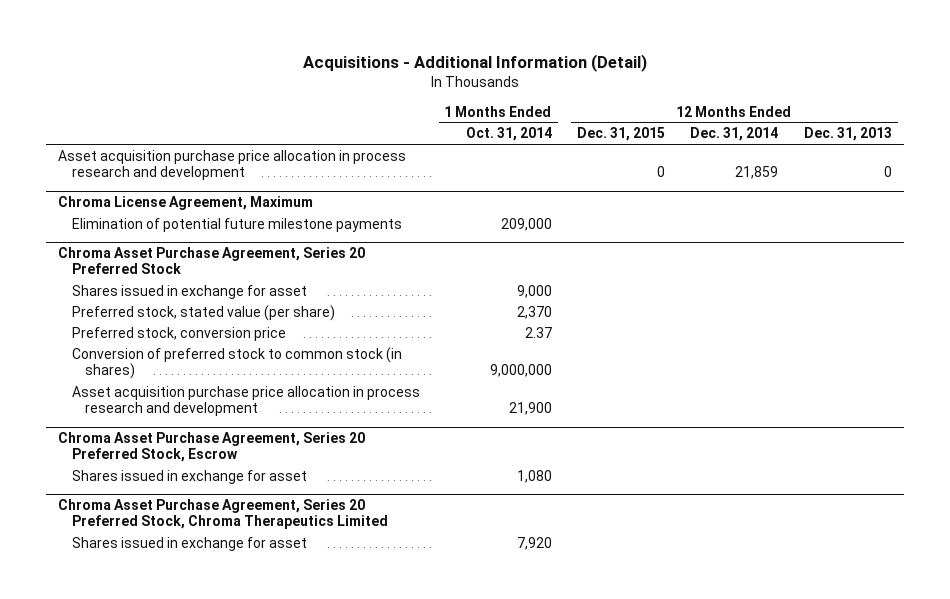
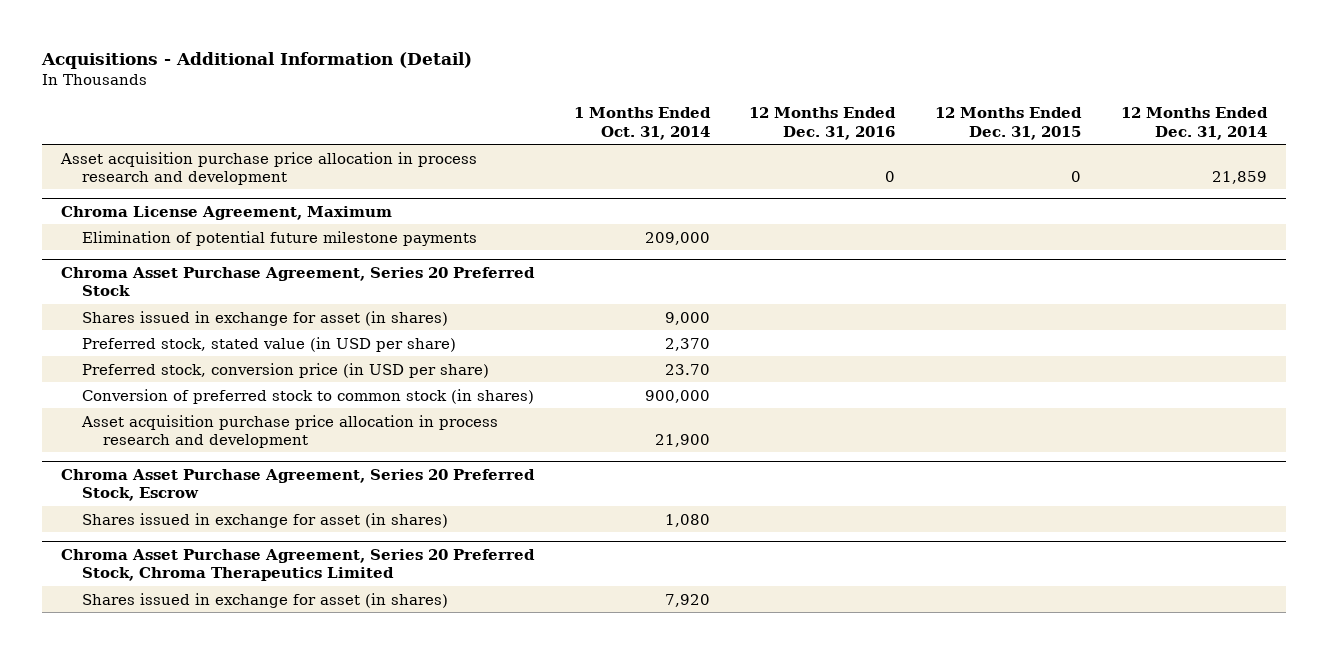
[803,127,892,142] Dec. 31, 2013 -> none
none -> [749,107,897,140] 12 Months Ended Dec. 31, 2016
[71,284,307,299] Shares issued in exchange for asset -> [82,310,449,326] Shares issued in exchange for asset (in shares)
[71,304,335,321] Preferred stock, stated value (per share) -> [82,336,457,352] Preferred stock, stated value (in USD per share)
[71,326,286,341] Preferred stock, conversion price -> [82,362,490,378] Preferred stock, conversion price (in USD per share)
[524,326,552,338] 2.37 -> [664,363,710,375] 23.70
[489,364,552,378] 9,000,000 -> [644,389,710,403] 900,000
[71,469,307,484] Shares issued in exchange for asset -> [82,512,449,528] Shares issued in exchange for asset (in shares)
[71,536,307,551] Shares issued in exchange for asset -> [82,592,449,608] Shares issued in exchange for asset (in shares)

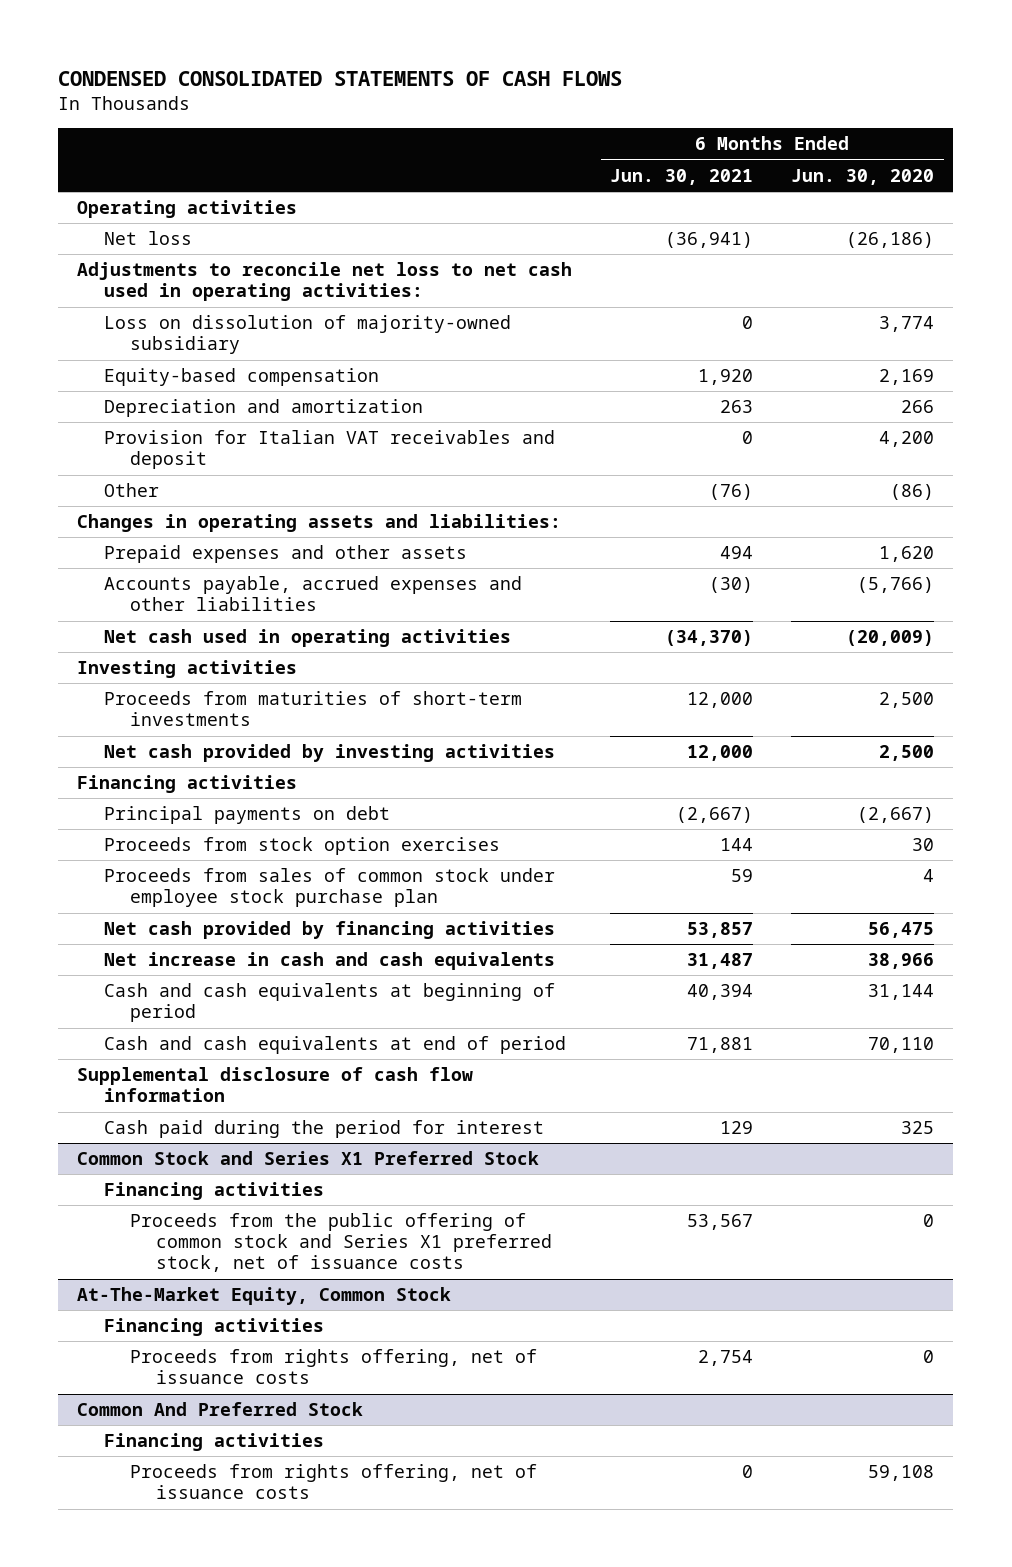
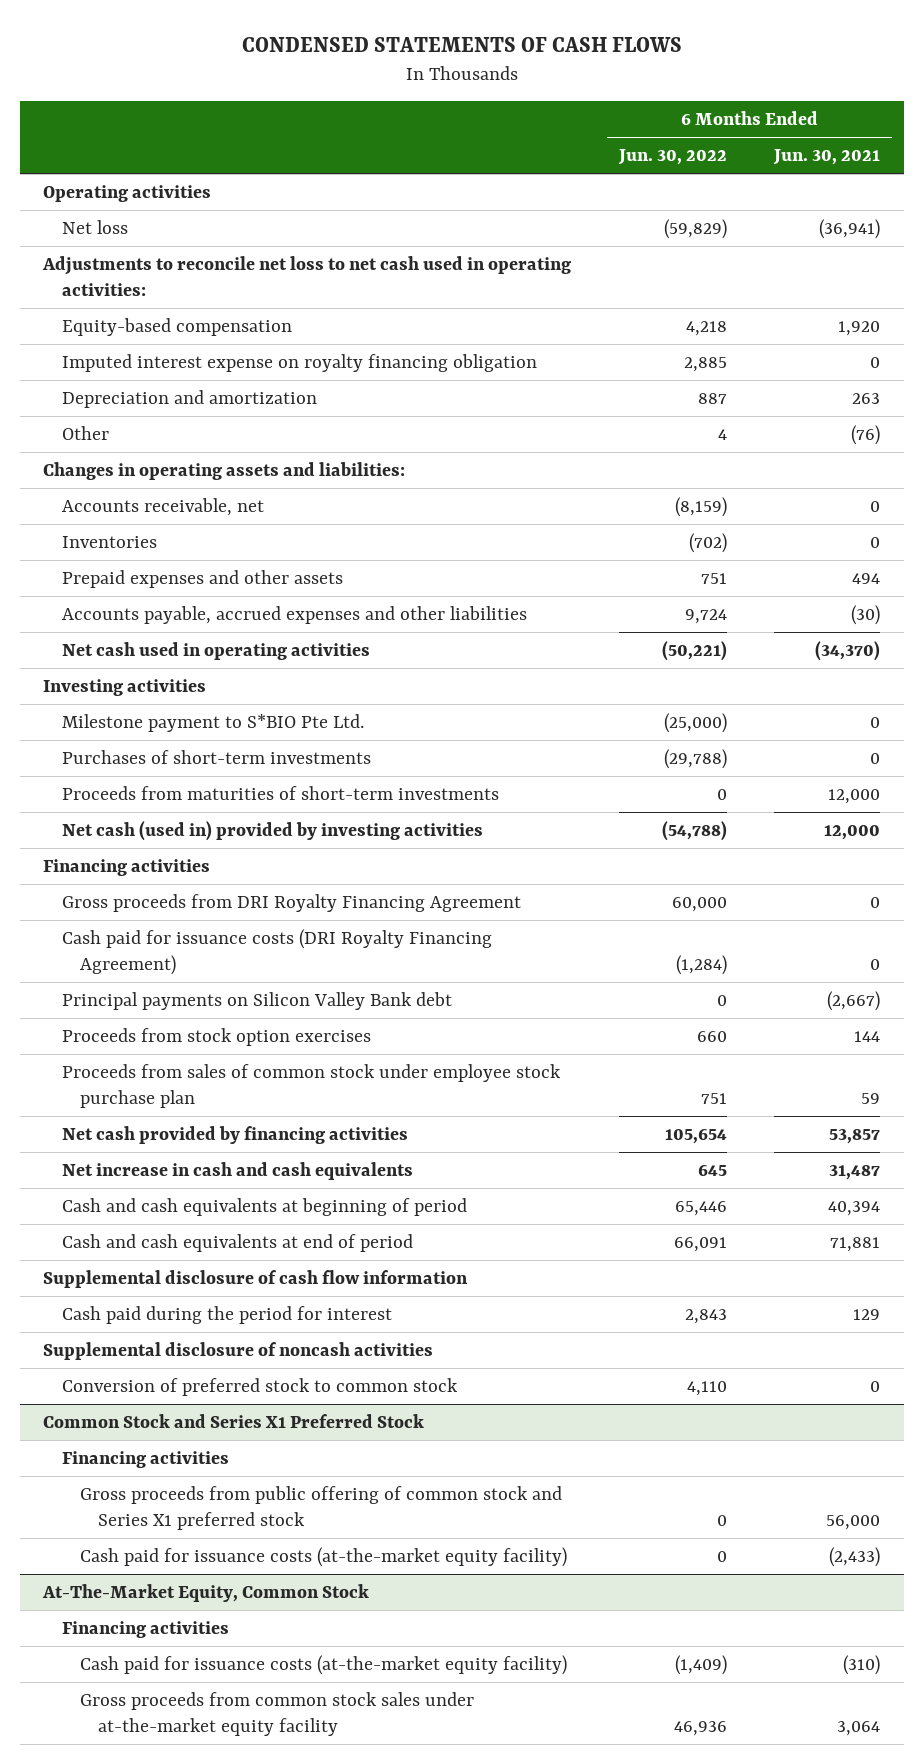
[58,71,623,87] CONDENSED CONSOLIDATED STATEMENTS OF CASH FLOWS -> [241,36,682,52] CONDENSED STATEMENTS OF CASH FLOWS
[791,168,935,185] Jun. 30, 2020 -> none
none -> [617,149,727,166] Jun. 30, 2022
[103,315,511,355] Loss on dissolution of majority-owned subsidiary -> none
none -> [61,354,537,373] Imputed interest expense on royalty financing obligation
[103,430,555,470] Provision for Italian VAT receivables and deposit -> none
none -> [61,498,264,517] Accounts receivable, net
none -> [61,536,157,549] Inventories
none -> [61,714,364,733] Milestone payment to S*BIO Pte Ltd.
none -> [61,750,371,765] Purchases of short-term investments
[103,744,555,763] Net cash provided by investing activities -> [61,821,483,842] Net cash (used in) provided by investing activities
none -> [61,894,521,913] Gross proceeds from DRI Royalty Financing Agreement
none -> [61,929,492,975] Cash paid for issuance costs (DRI Royalty Financing Agreement)
[103,806,390,825] Principal payments on debt -> [61,992,452,1011] Principal payments on Silicon Valley Bank debt
none -> [43,1342,434,1361] Supplemental disclosure of noncash activities
none -> [61,1378,458,1397] Conversion of preferred stock to common stock
[129,1213,552,1273] Proceeds from the public offering of common stock and Series X1 preferred stock, net of issuance costs -> [79,1486,562,1530] Gross proceeds from public offering of common stock and Series X1 preferred stock
[687,1214,754,1231] 53,567 -> [826,1514,881,1530] 56,000
none -> [79,1547,567,1568] Cash paid for issuance costs (at-the-market equity facility)
[129,1349,537,1385] Proceeds from rights offering, net of issuance costs -> none
[77,1402,364,1417] Common And Preferred Stock -> none
[103,1433,324,1452] Financing activities -> none
[129,1464,537,1500] Proceeds from rights offering, net of issuance costs -> none
none -> [79,1655,567,1676] Cash paid for issuance costs (at-the-market equity facility)
none -> [79,1692,474,1736] Gross proceeds from common stock sales under at-the-market equity facility

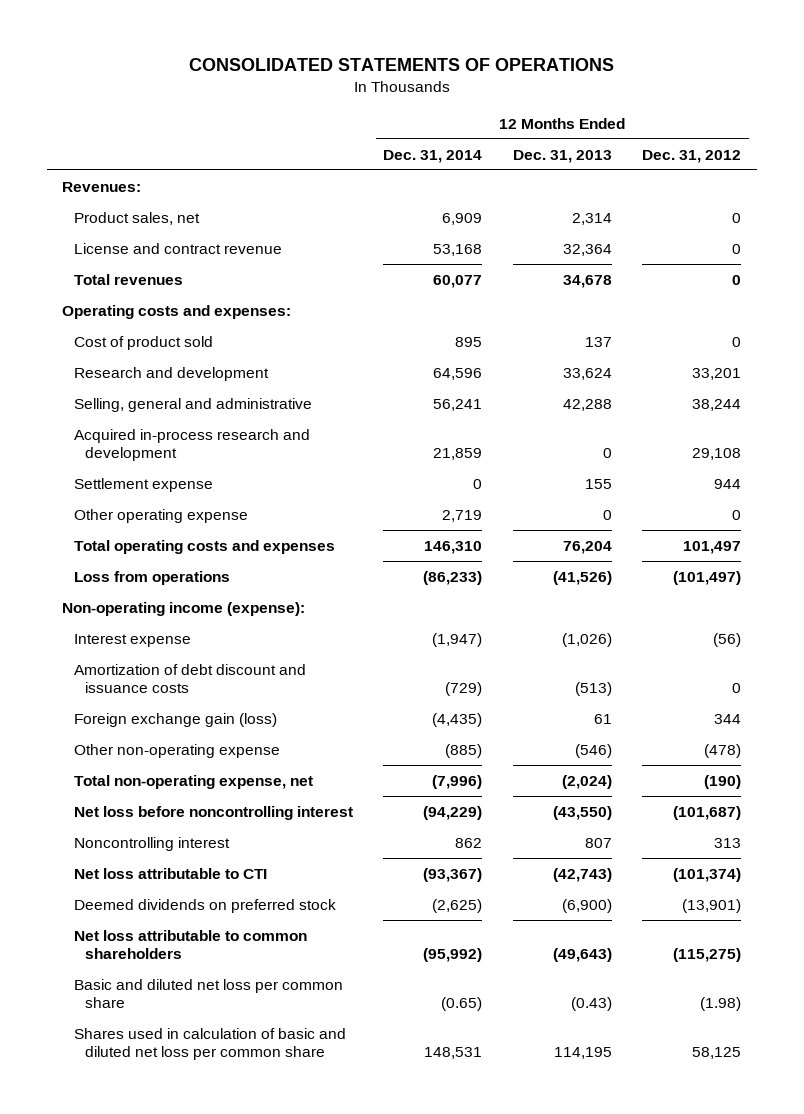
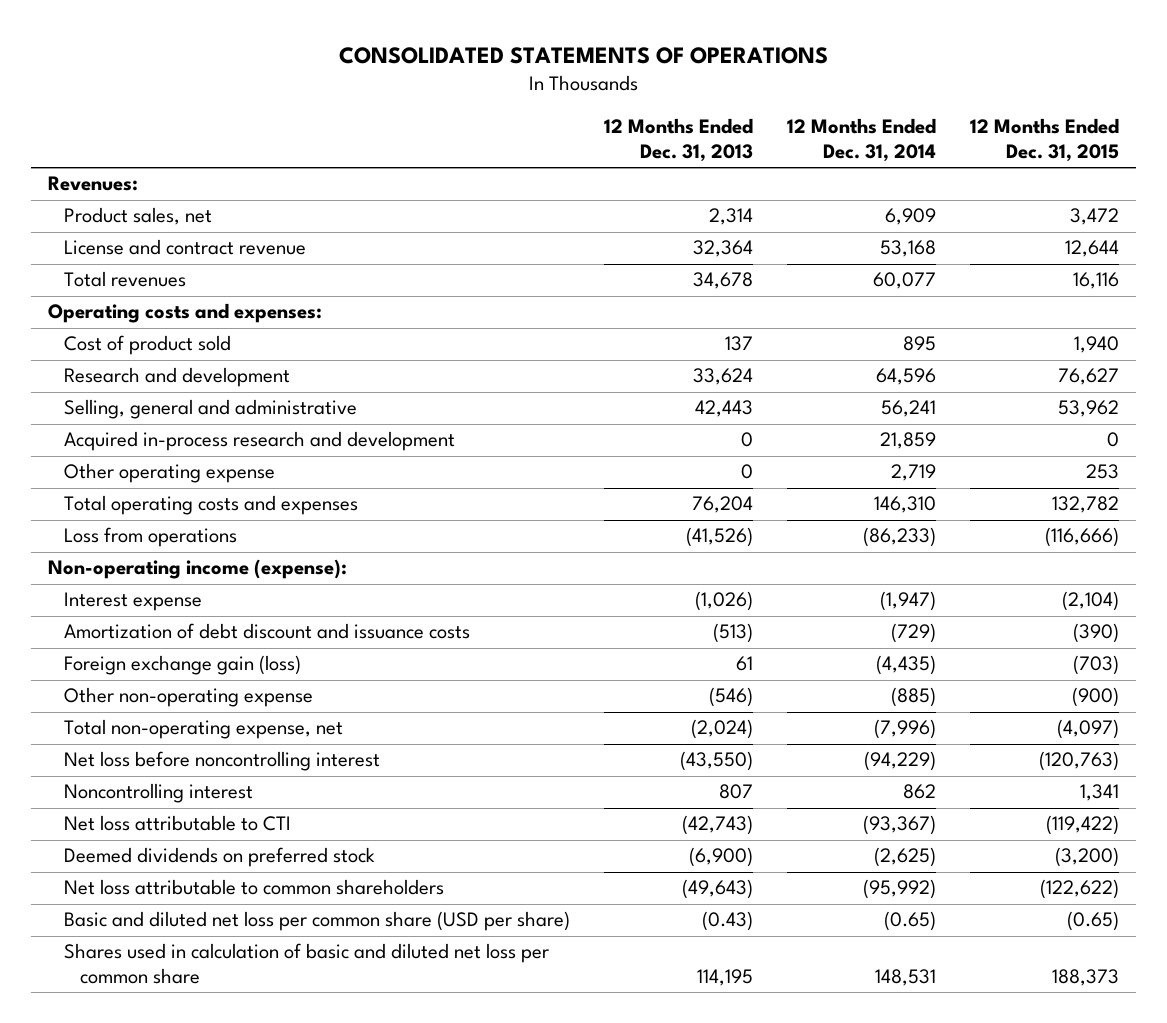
[642,149,742,163] Dec. 31, 2012 -> none
none -> [969,118,1119,163] 12 Months Ended Dec. 31, 2015
[562,398,612,411] 42,288 -> [694,400,753,418] 42,443
[73,477,213,492] Settlement expense -> none
[73,978,343,1009] Basic and diluted net loss per common share -> [64,911,571,932] Basic and diluted net loss per common share (USD per share)

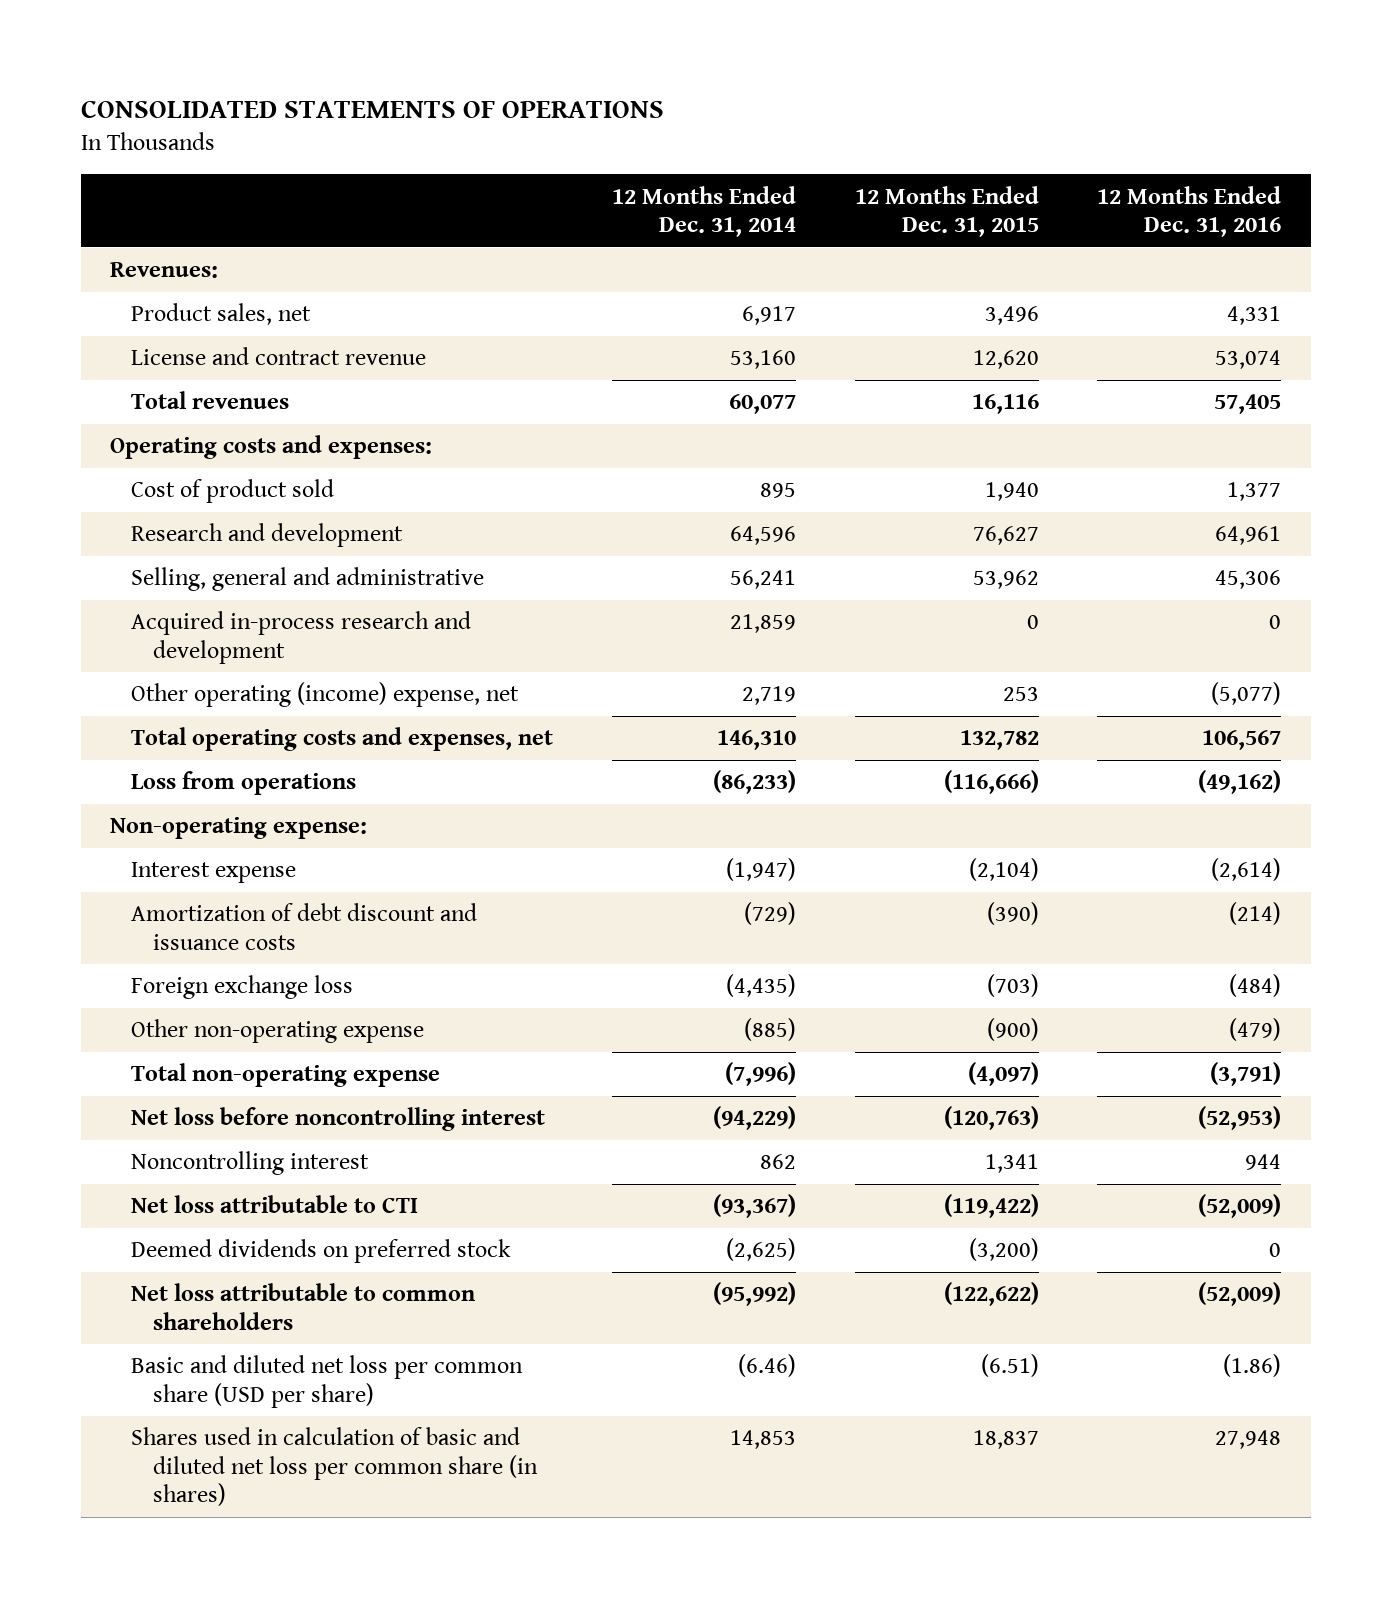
[603,118,753,163] 12 Months Ended Dec. 31, 2013 -> none
none -> [1097,185,1282,238] 12 Months Ended Dec. 31, 2016
[884,208,936,226] 6,909 -> [741,306,796,326] 6,917
[1069,208,1119,226] 3,472 -> [984,306,1039,326] 3,496
[879,240,936,258] 53,168 -> [729,350,796,370] 53,160
[1064,240,1119,258] 12,644 -> [972,350,1039,370] 12,620
[64,463,276,484] Other operating expense -> [131,682,520,708] Other operating (income) expense, net
[64,495,359,516] Total operating costs and expenses -> [131,727,554,752] Total operating costs and expenses, net
[48,559,348,580] Non-operating income (expense): -> [110,817,368,840] Non-operating expense:
[64,655,302,676] Foreign exchange gain (loss) -> [131,975,354,1000] Foreign exchange loss
[64,719,344,740] Total non-operating expense, net -> [131,1063,441,1088] Total non-operating expense
[883,911,936,932] (0.65) -> [737,1354,796,1378] (6.46)
[1066,911,1119,932] (0.65) -> [980,1354,1039,1378] (6.51)
[64,943,550,985] Shares used in calculation of basic and diluted net loss per common share -> [131,1427,538,1507] Shares used in calculation of basic and diluted net loss per common share (in shares)
[874,969,936,987] 148,531 -> [729,1430,796,1450] 14,853
[1051,969,1119,987] 188,373 -> [972,1430,1039,1450] 18,837

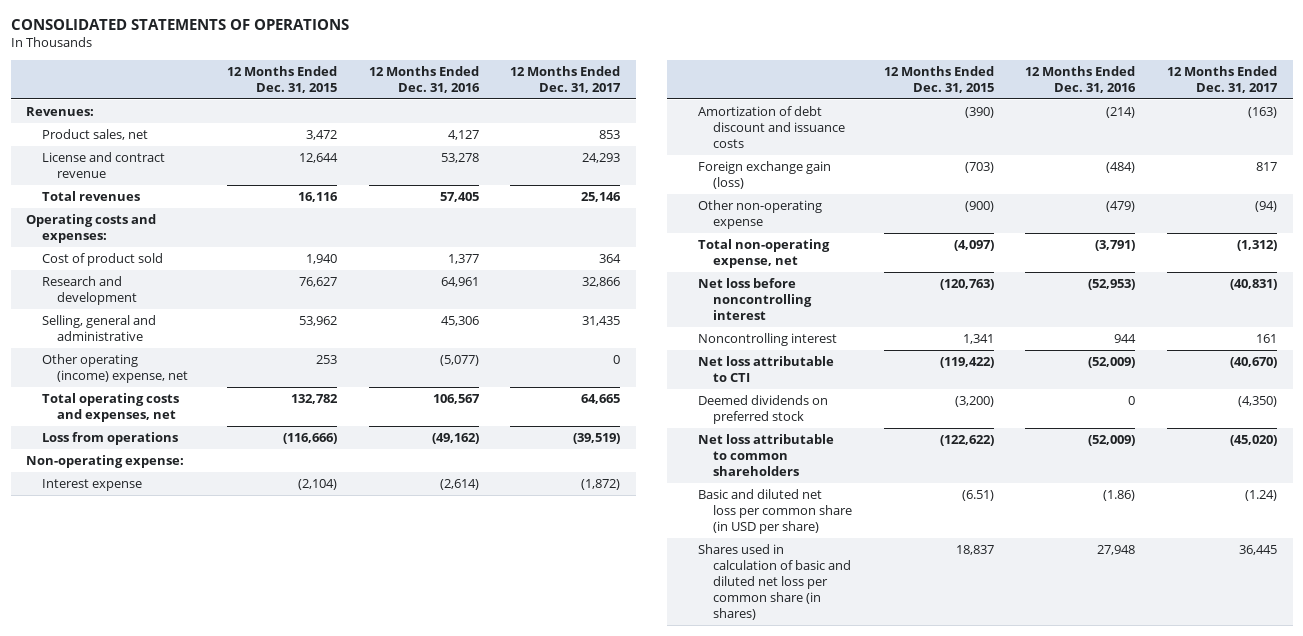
[611,185,796,238] 12 Months Ended Dec. 31, 2014 -> none
none -> [510,65,622,93] 12 Months Ended Dec. 31, 2017
[984,306,1039,326] 3,496 -> [306,129,338,140] 3,472
[1227,306,1282,326] 4,331 -> [447,129,479,140] 4,127
[972,350,1039,370] 12,620 -> [299,152,339,163] 12,644
[1215,350,1282,370] 53,074 -> [440,152,479,163] 53,278
[131,611,472,664] Acquired in-process research and development -> none
[131,975,354,1000] Foreign exchange loss -> [698,160,832,190] Foreign exchange gain (loss)
[131,1063,441,1088] Total non-operating expense -> [698,238,831,269] Total non-operating expense, net
[131,1355,524,1408] Basic and diluted net loss per common share (USD per share) -> [698,488,853,535] Basic and diluted net loss per common share (in USD per share)

